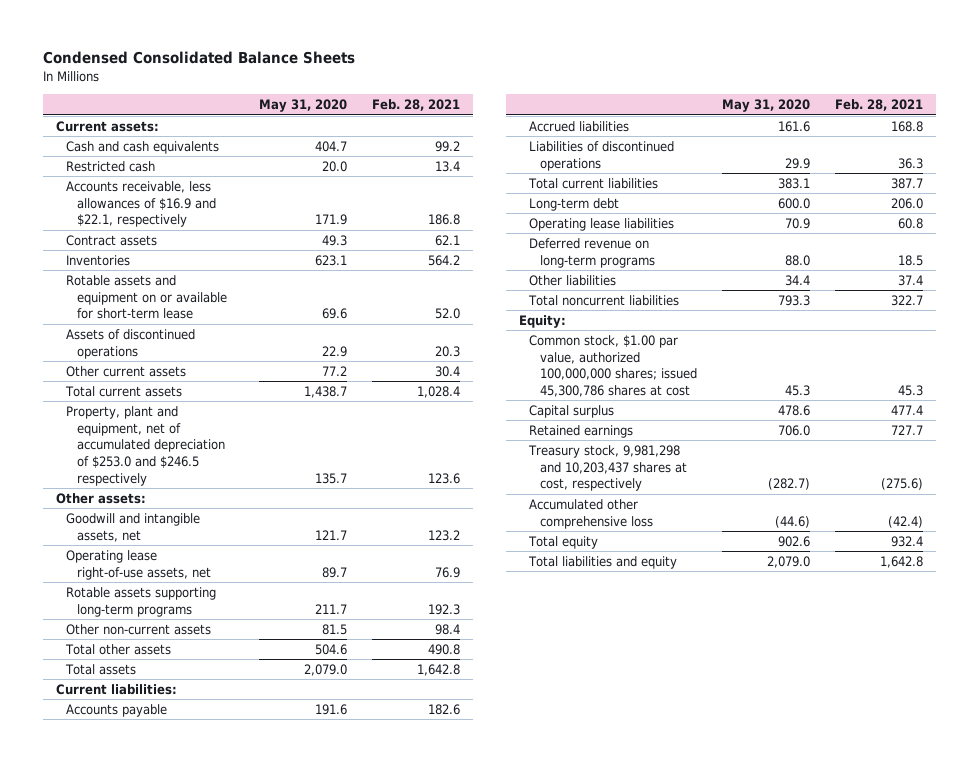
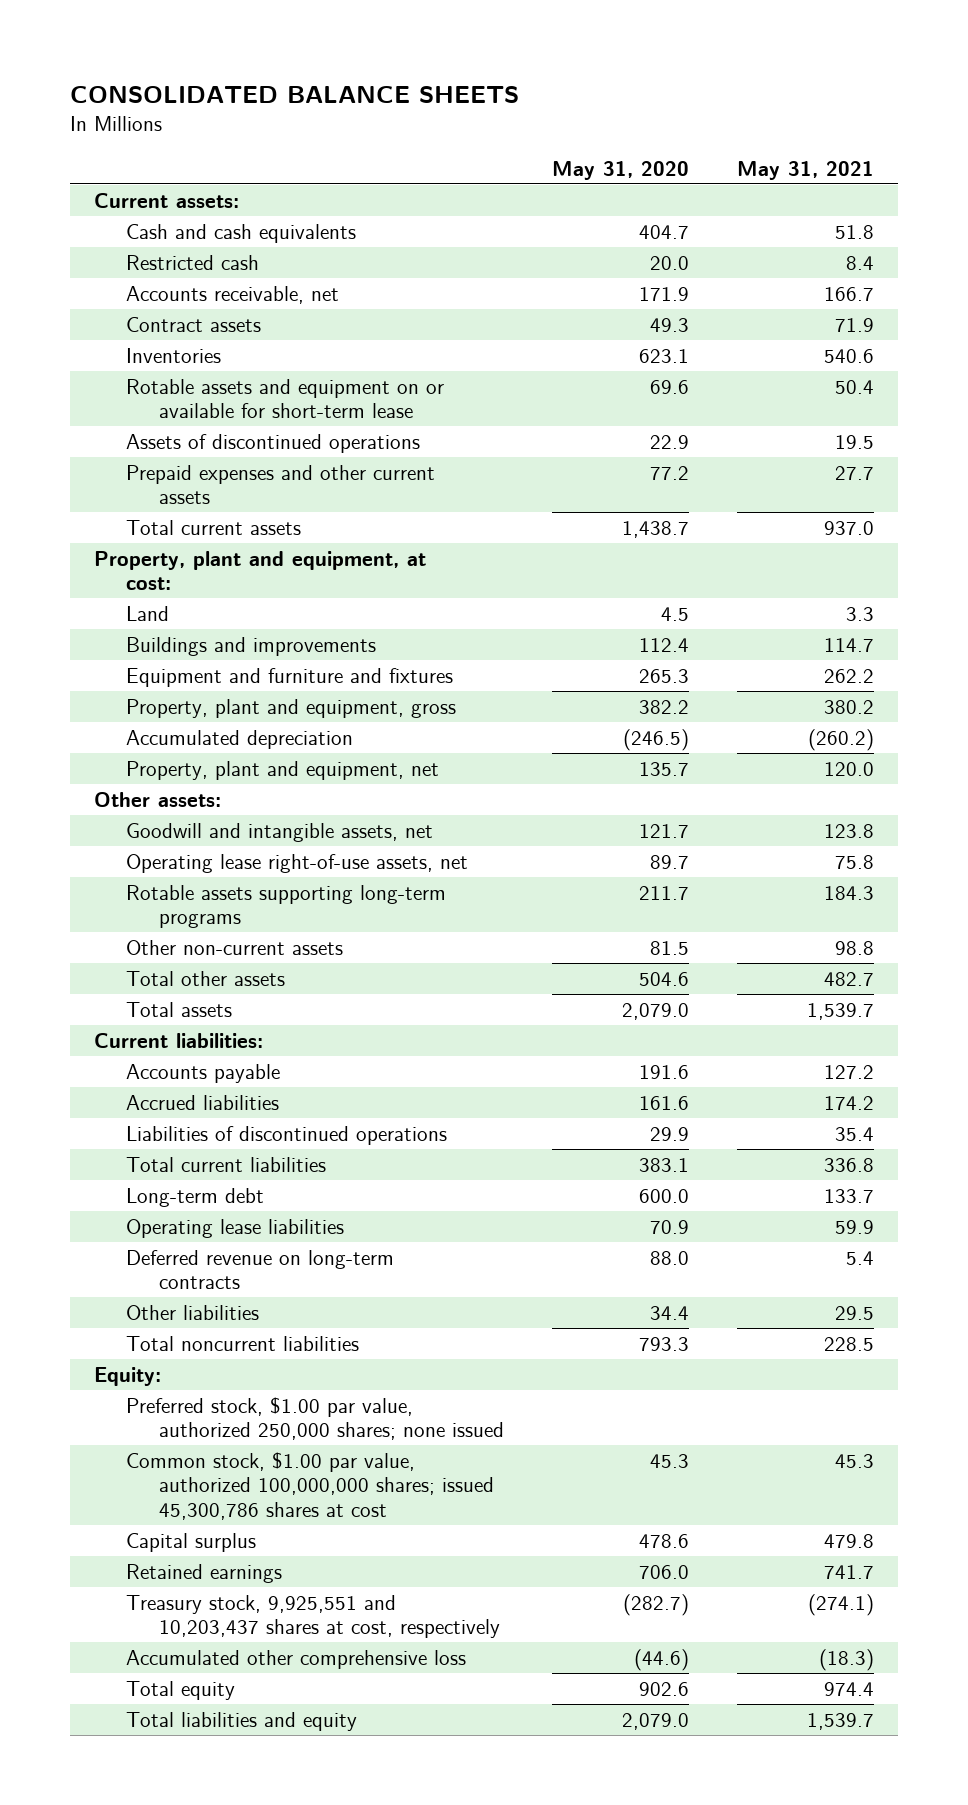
[42,51,355,65] Condensed Consolidated Balance Sheets -> [69,85,519,103] CONSOLIDATED BALANCE SHEETS
[372,99,461,112] Feb. 28, 2021 -> none
none -> [737,160,875,180] May 31, 2021
[66,180,216,228] Accounts receivable, less allowances of $16.9 and $22.1, respectively -> [126,285,340,304] Accounts receivable, net
[66,365,187,377] Other current assets -> [126,464,436,505] Prepaid expenses and other current assets
none -> [94,550,427,591] Property, plant and equipment, at cost:
none -> [126,605,170,621] Land
none -> [126,636,377,656] Buildings and improvements
none -> [126,667,454,687] Equipment and furniture and fixtures
none -> [126,698,457,718] Property, plant and equipment, gross
none -> [126,729,354,749] Accumulated depreciation
[66,405,225,486] Property, plant and equipment, net of accumulated depreciation of $253.0 and $246.5 respectively -> [126,760,440,780] Property, plant and equipment, net
[529,237,655,268] Deferred revenue on long-term programs -> [126,1249,395,1290] Deferred revenue on long-term contracts
none -> [126,1396,504,1441] Preferred stock, $1.00 par value, authorized 250,000 shares; none issued
[528,444,687,492] Treasury stock, 9,981,298 and 10,203,437 shares at cost, respectively -> [126,1594,500,1639] Treasury stock, 9,925,551 and 10,203,437 shares at cost, respectively

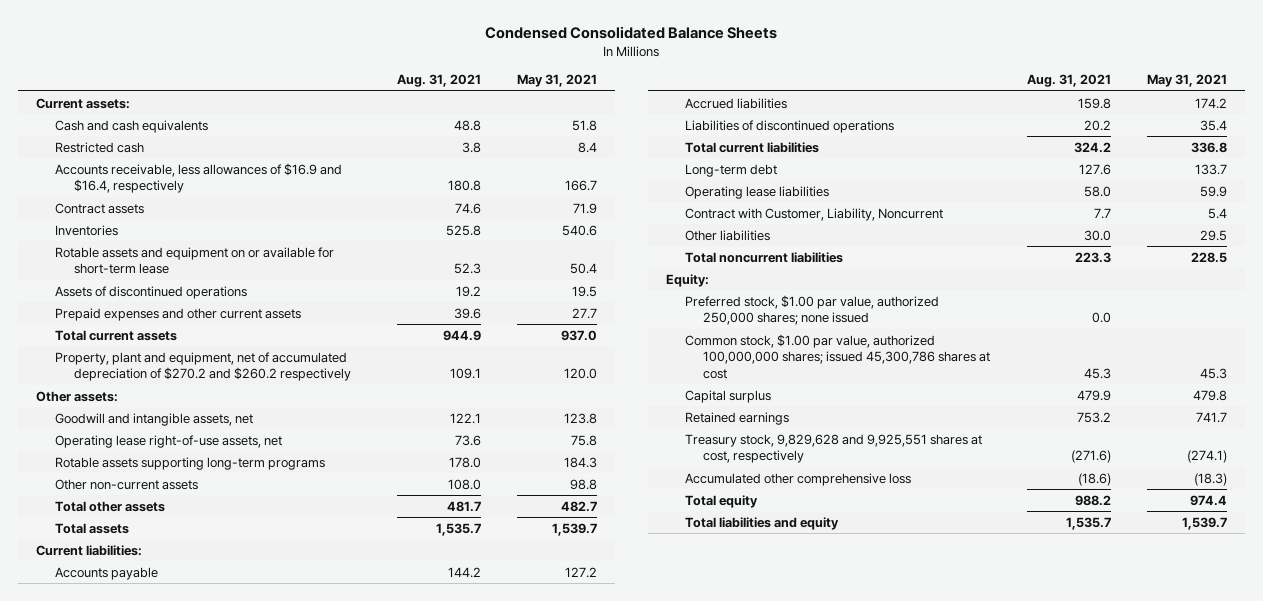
[69,85,519,103] CONSOLIDATED BALANCE SHEETS -> [485,26,778,40] Condensed Consolidated Balance Sheets
[552,160,690,180] May 31, 2020 -> none
none -> [396,74,481,88] Aug. 31, 2021
[126,285,340,304] Accounts receivable, net -> [54,162,342,194] Accounts receivable, less allowances of $16.9 and $16.4, respectively
[94,550,427,591] Property, plant and equipment, at cost: -> none
[126,605,170,621] Land -> none
[126,636,377,656] Buildings and improvements -> none
[126,667,454,687] Equipment and furniture and fixtures -> none
[126,698,457,718] Property, plant and equipment, gross -> none
[126,729,354,749] Accumulated depreciation -> none
[126,760,440,780] Property, plant and equipment, net -> [54,351,351,382] Property, plant and equipment, net of accumulated depreciation of $270.2 and $260.2 respectively
[126,1249,395,1290] Deferred revenue on long-term contracts -> none
none -> [684,207,943,221] Contract with Customer, Liability, Noncurrent
[126,1594,500,1639] Treasury stock, 9,925,551 and 10,203,437 shares at cost, respectively -> [684,433,982,464] Treasury stock, 9,829,628 and 9,925,551 shares at cost, respectively

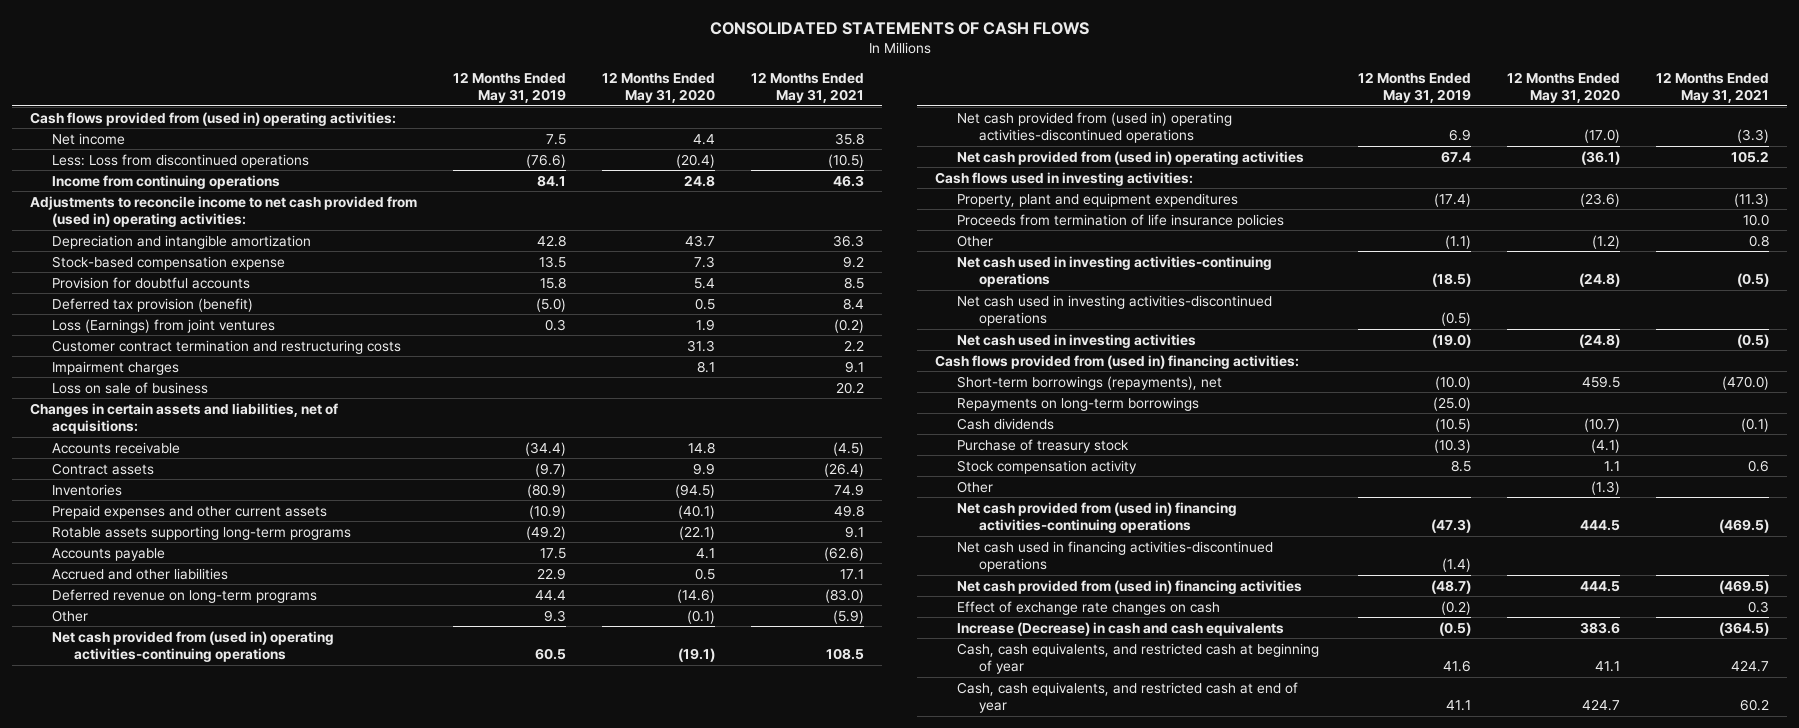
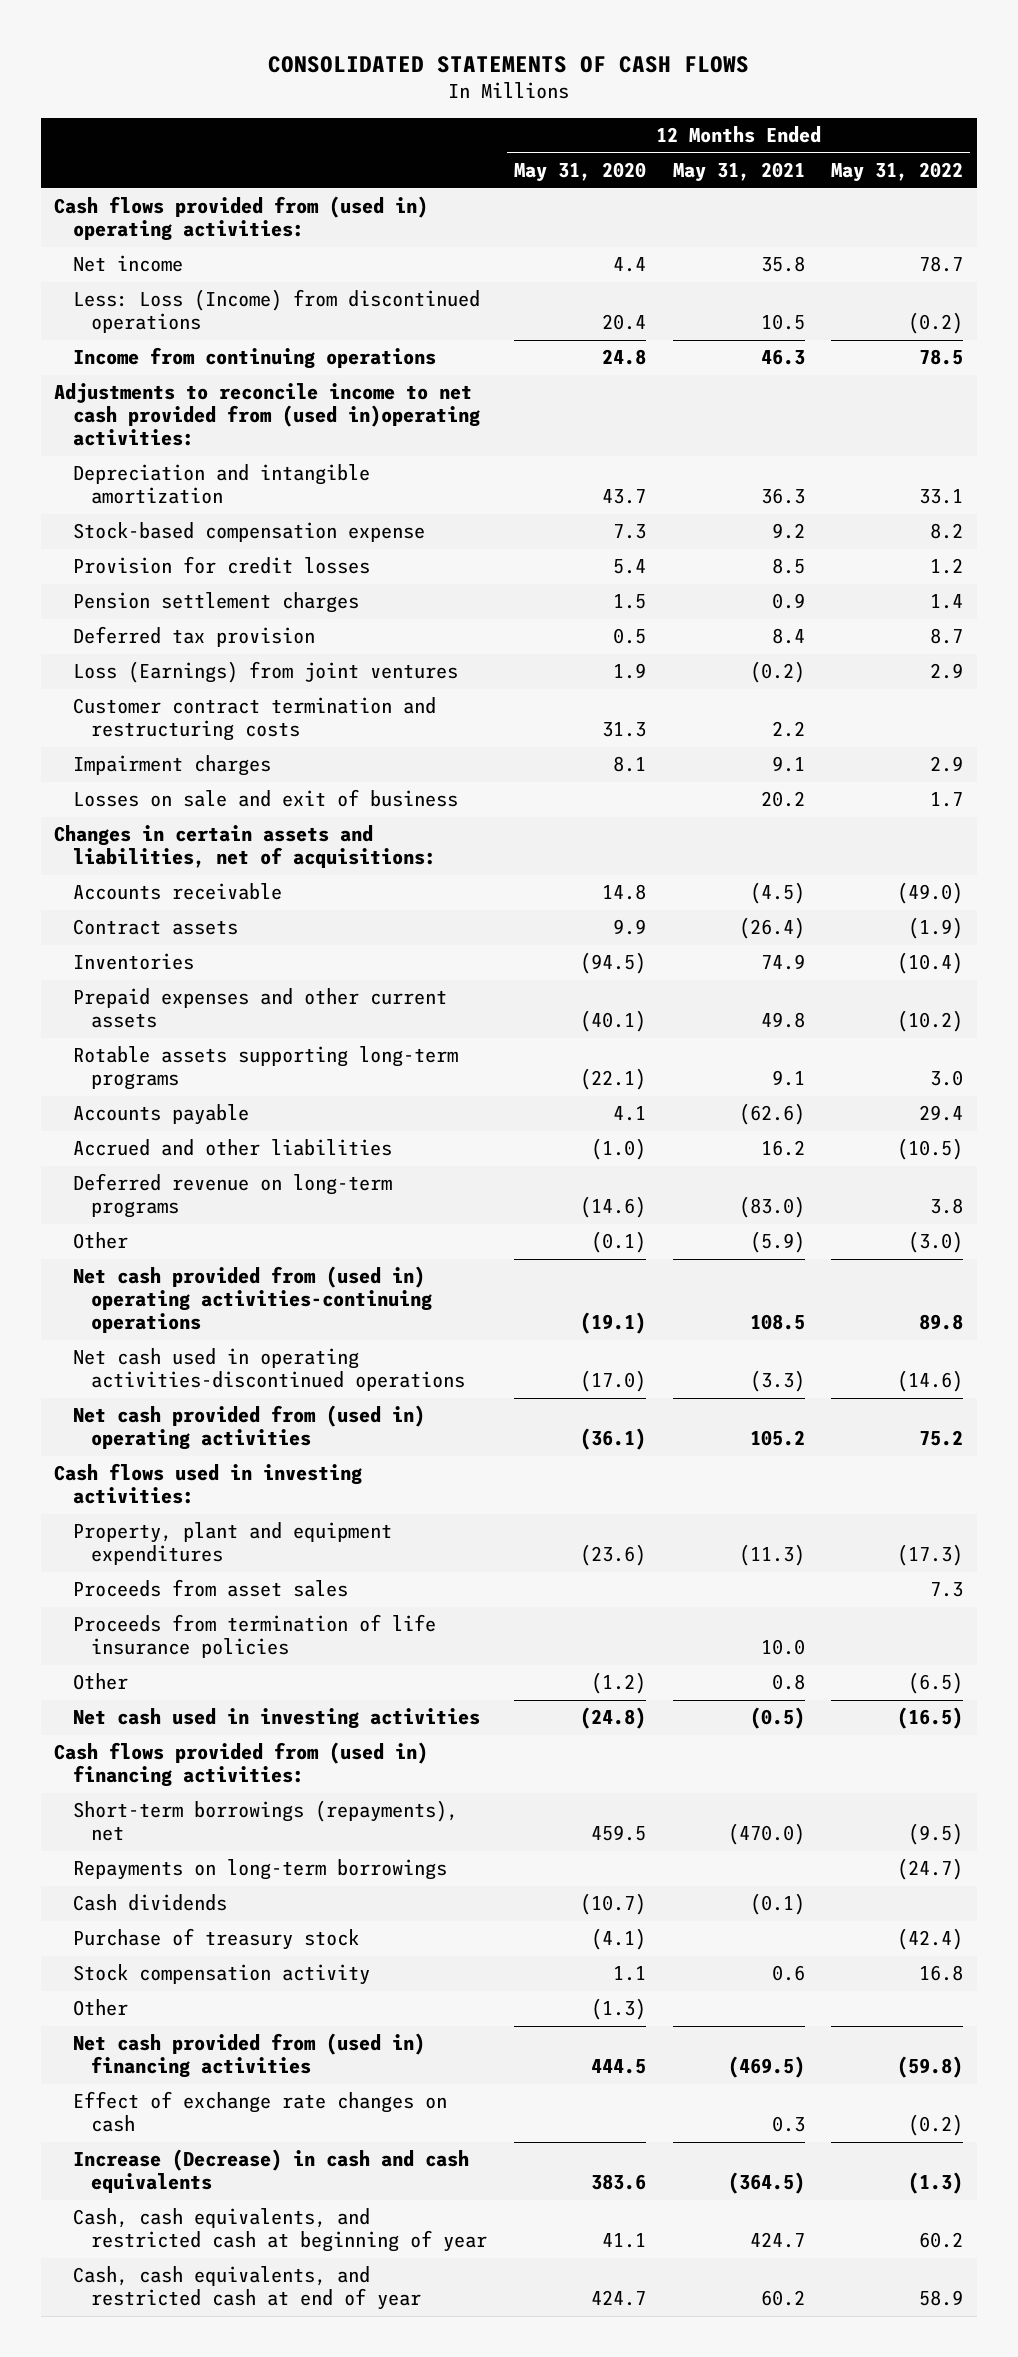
[452,71,566,104] 12 Months Ended May 31, 2019 -> none
none -> [831,162,964,183] May 31, 2022
[51,153,309,168] Less: Loss from discontinued operations -> [72,289,480,334] Less: Loss (Income) from discontinued operations
[675,153,715,168] (20.4) -> [601,314,646,331] 20.4
[827,153,864,168] (10.5) -> [760,314,805,331] 10.5
[29,195,417,228] Adjustments to reconcile income to net cash provided from (used in) operating activities: -> [54,383,480,447] Adjustments to reconcile income to net cash provided from (used in)operating activities:
[51,276,250,289] Provision for doubtful accounts -> [72,556,370,575] Provision for credit losses
none -> [72,592,359,614] Pension settlement charges
[51,297,253,312] Deferred tax provision (benefit) -> [72,626,315,648] Deferred tax provision
[51,381,208,394] Loss on sale of business -> [72,789,458,808] Losses on sale and exit of business
[694,567,715,580] 0.5 -> [590,1138,646,1161] (1.0)
[839,568,864,580] 17.1 -> [760,1140,805,1157] 16.2
[957,111,1233,144] Net cash provided from (used in) operating activities-discontinued operations -> [72,1348,466,1392] Net cash used in operating activities-discontinued operations
none -> [72,1579,348,1598] Proceeds from asset sales
[957,255,1273,288] Net cash used in investing activities-continuing operations -> none
[957,294,1273,327] Net cash used in investing activities-discontinued operations -> none
[957,501,1238,534] Net cash provided from (used in) financing activities-continuing operations -> none
[957,540,1274,573] Net cash used in financing activities-discontinued operations -> none

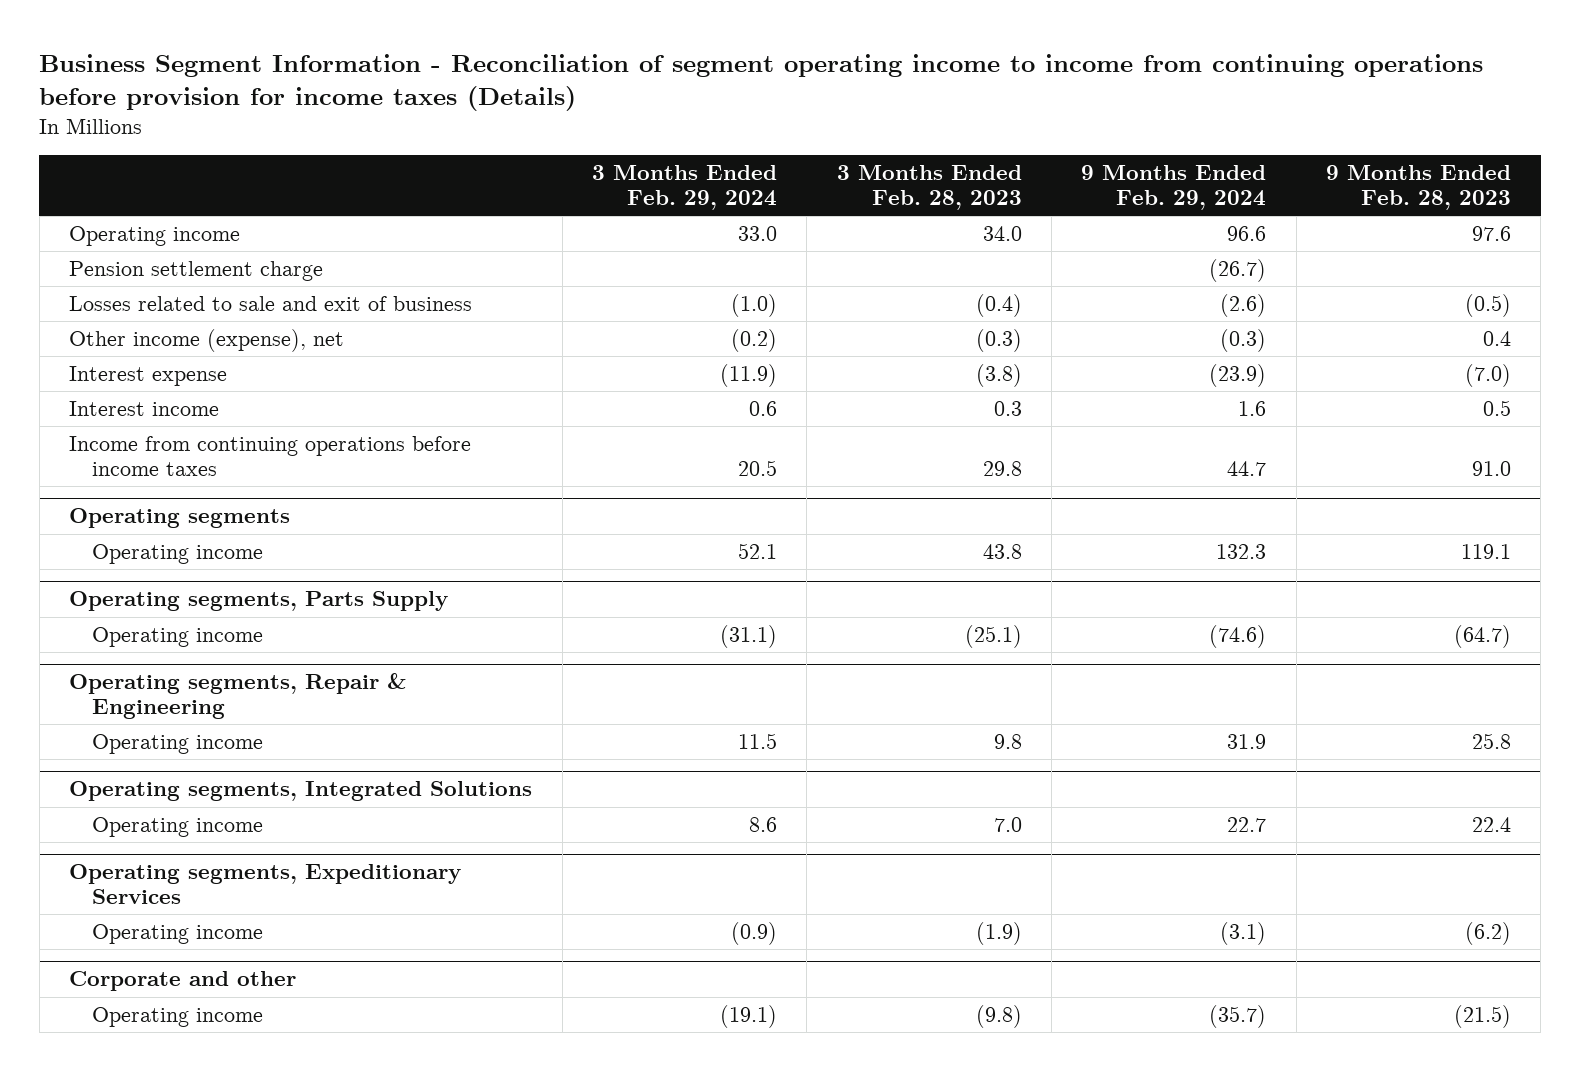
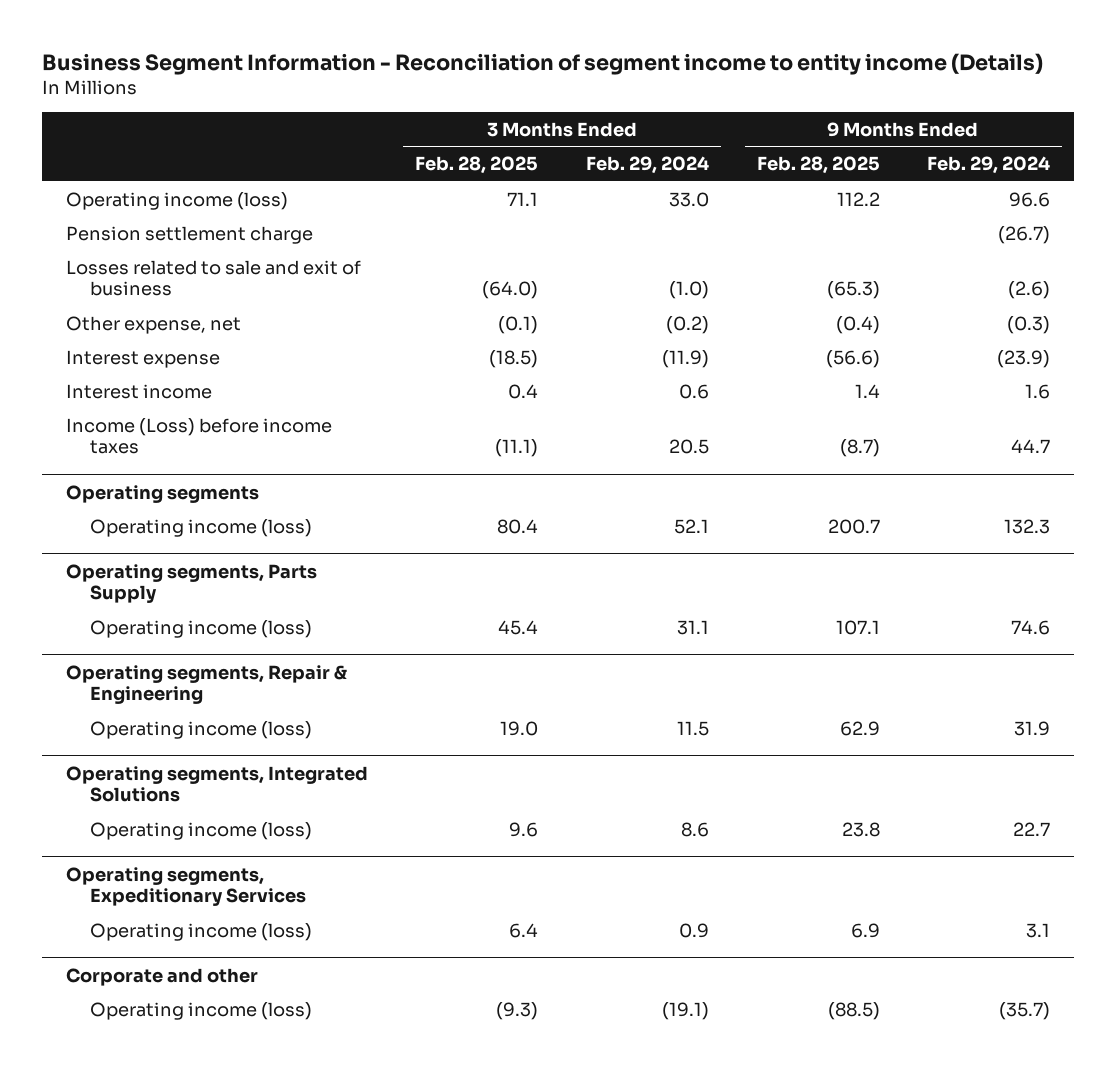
[39,54,1484,112] Business Segment Information - Reconciliation of segment operating income to income from continuing operations before provision for income taxes (Details) -> [41,52,1043,75] Business Segment Information - Reconciliation of segment income to entity income (Details)
[836,165,1022,211] 3 Months Ended Feb. 28, 2023 -> none
[1325,165,1511,211] 9 Months Ended Feb. 28, 2023 -> none
none -> [415,156,539,175] Feb. 28, 2025
none -> [756,156,880,175] Feb. 28, 2025
[69,226,241,247] Operating income -> [65,191,288,210] Operating income (loss)
[69,329,345,353] Other income (expense), net -> [65,315,241,334] Other expense, net
[69,436,472,476] Income from continuing operations before income taxes -> [65,417,332,455] Income (Loss) before income taxes
[91,544,263,565] Operating income -> [89,518,312,537] Operating income (loss)
[91,627,263,648] Operating income -> [89,619,312,638] Operating income (loss)
[719,625,777,649] (31.1) -> [676,619,709,635] 31.1
[1209,625,1267,649] (74.6) -> [1011,619,1051,635] 74.6
[91,734,263,755] Operating income -> [89,720,312,739] Operating income (loss)
[91,817,263,838] Operating income -> [89,821,312,840] Operating income (loss)
[91,924,263,945] Operating income -> [89,922,312,941] Operating income (loss)
[730,922,777,946] (0.9) -> [678,922,709,938] 0.9
[1220,922,1267,946] (3.1) -> [1026,922,1051,938] 3.1
[91,1007,263,1028] Operating income -> [89,1001,312,1020] Operating income (loss)

